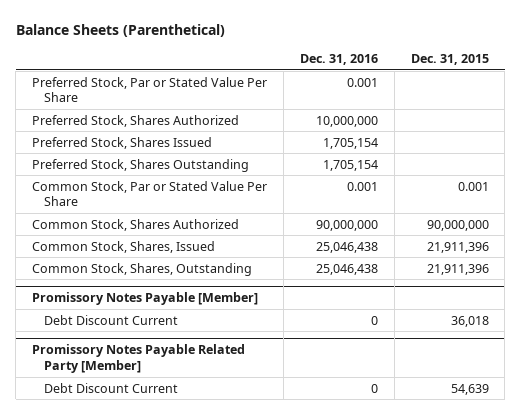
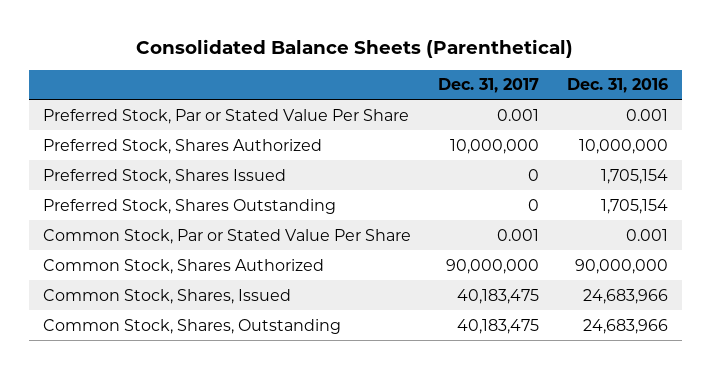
[15,23,225,37] Balance Sheets (Parenthetical) -> [136,38,574,58] Consolidated Balance Sheets (Parenthetical)
[410,53,489,65] Dec. 31, 2015 -> none
none -> [438,78,540,94] Dec. 31, 2017
[32,292,259,306] Promissory Notes Payable [Member] -> none
[44,314,179,325] Debt Discount Current -> none
[32,344,246,373] Promissory Notes Payable Related Party [Member] -> none
[44,382,179,393] Debt Discount Current -> none
[315,241,378,253] 25,046,438 -> [583,288,669,304] 24,683,966
[315,263,378,275] 25,046,438 -> [583,318,669,334] 24,683,966

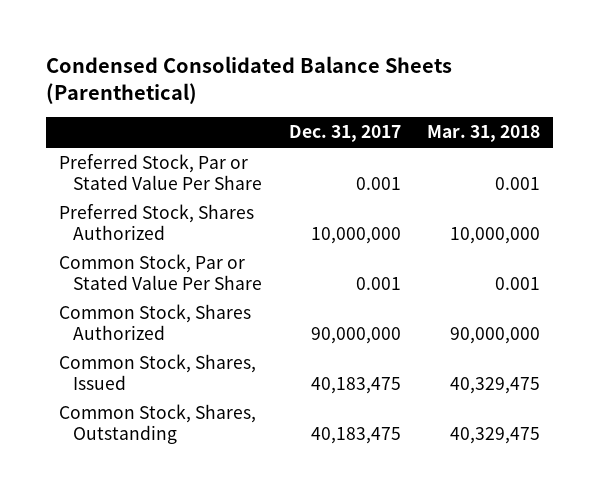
[136,38,574,58] Consolidated Balance Sheets (Parenthetical) -> [45,55,452,104] Condensed Consolidated Balance Sheets (Parenthetical)
[567,78,669,94] Dec. 31, 2016 -> none
none -> [427,125,541,143] Mar. 31, 2018
[42,168,286,184] Preferred Stock, Shares Issued -> none
[42,198,336,214] Preferred Stock, Shares Outstanding -> none

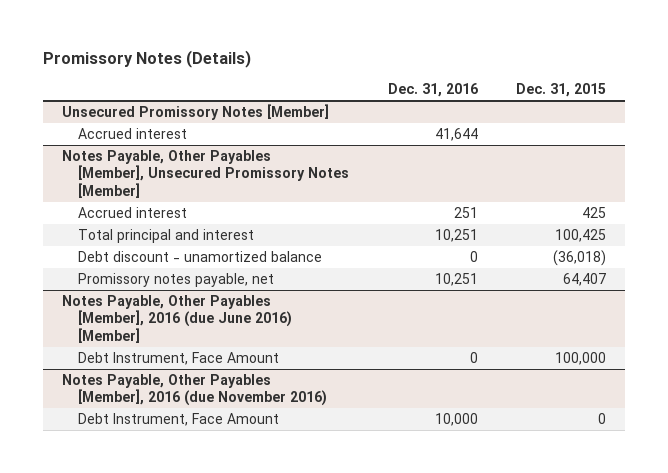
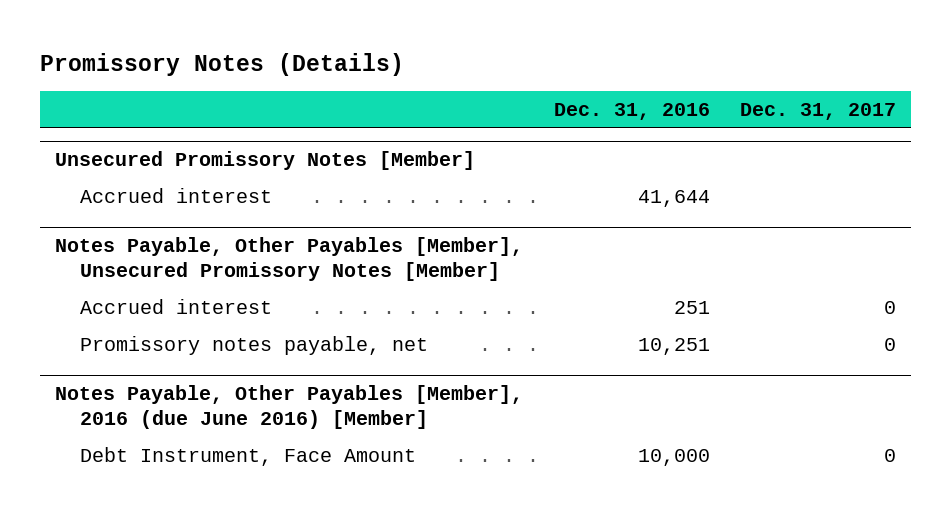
[516,83,607,98] Dec. 31, 2015 -> none
none -> [740,102,897,120] Dec. 31, 2017
[78,228,255,243] Total principal and interest -> none
[78,250,323,262] Debt discount - unamortized balance -> none
[78,351,280,365] Debt Instrument, Face Amount -> none
[62,373,328,407] Notes Payable, Other Payables [Member], 2016 (due November 2016) -> none

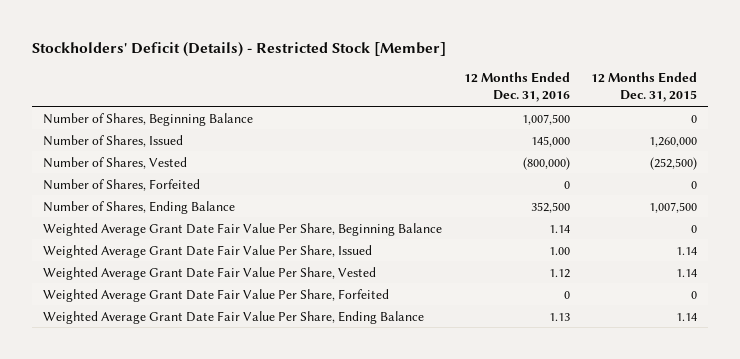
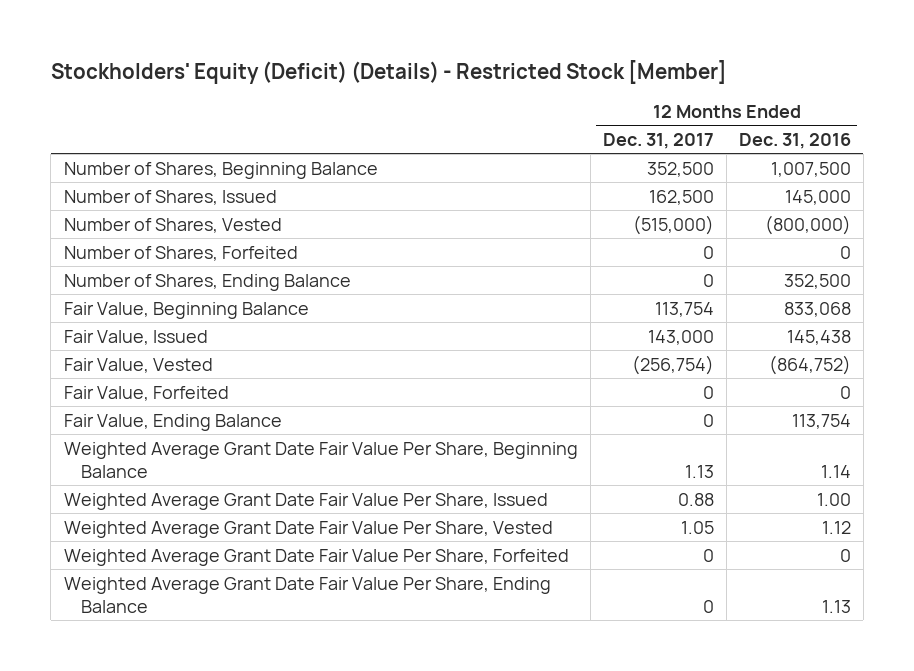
[32,42,447,58] Stockholders' Deficit (Details) - Restricted Stock [Member] -> [50,59,727,84] Stockholders' Equity (Deficit) (Details) - Restricted Stock [Member]
[590,72,697,103] 12 Months Ended Dec. 31, 2015 -> none
none -> [602,132,714,149] Dec. 31, 2017
none -> [63,301,309,319] Fair Value, Beginning Balance
none -> [63,329,208,345] Fair Value, Issued
none -> [63,357,213,373] Fair Value, Vested
none -> [63,385,229,401] Fair Value, Forfeited
none -> [63,413,282,431] Fair Value, Ending Balance

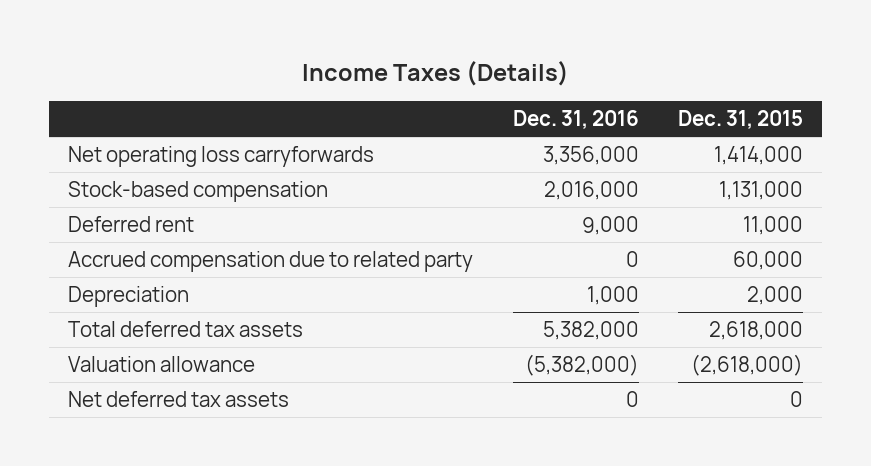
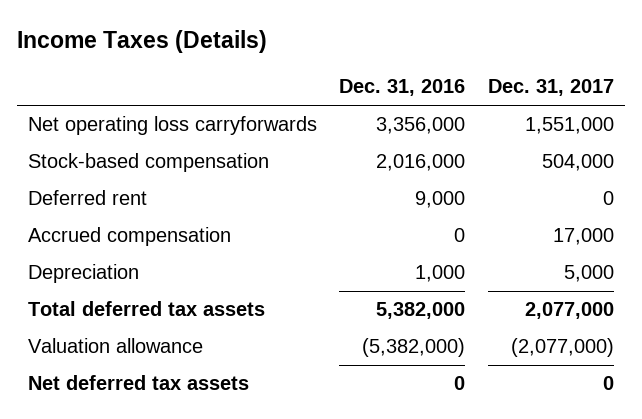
[677,110,803,130] Dec. 31, 2015 -> none
none -> [487,79,614,97] Dec. 31, 2017
[68,250,474,272] Accrued compensation due to related party -> [28,227,232,247] Accrued compensation

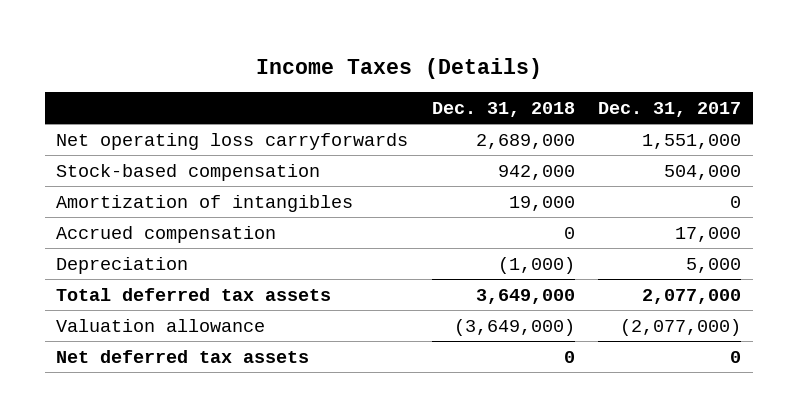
[339,79,466,97] Dec. 31, 2016 -> none
none -> [431,102,575,118] Dec. 31, 2018
[28,190,148,206] Deferred rent -> none
none -> [56,194,354,212] Amortization of intangibles

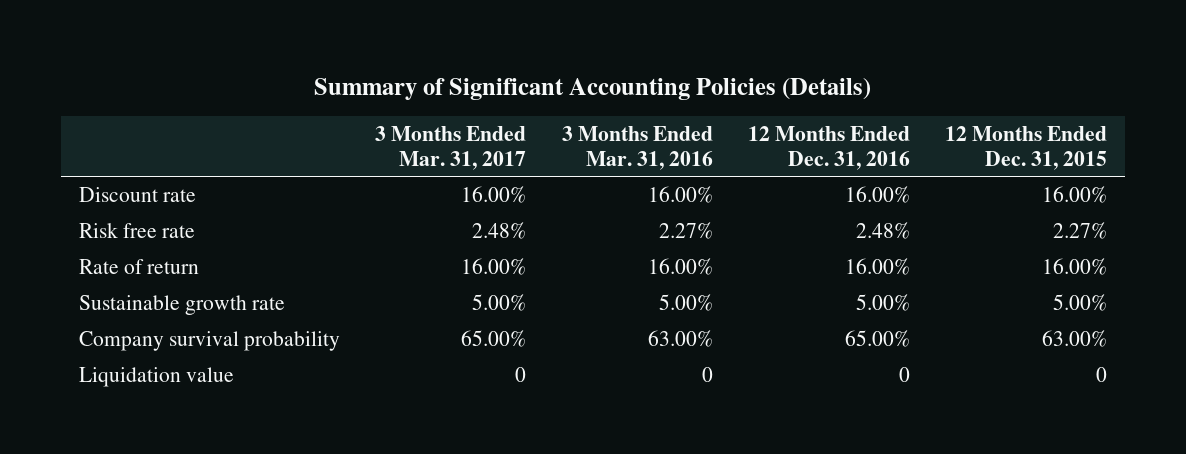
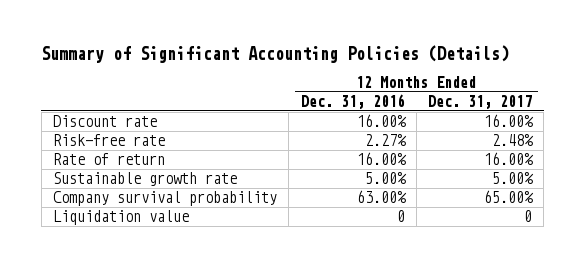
[375,125,527,170] 3 Months Ended Mar. 31, 2017 -> none
[561,125,713,170] 3 Months Ended Mar. 31, 2016 -> none
[944,125,1107,170] 12 Months Ended Dec. 31, 2015 -> none
none -> [428,94,533,109] Dec. 31, 2017
[79,222,196,238] Risk free rate -> [52,134,165,147] Risk-free rate
[855,221,910,239] 2.48% -> [364,134,407,147] 2.27%
[844,329,910,347] 65.00% -> [356,190,407,204] 63.00%

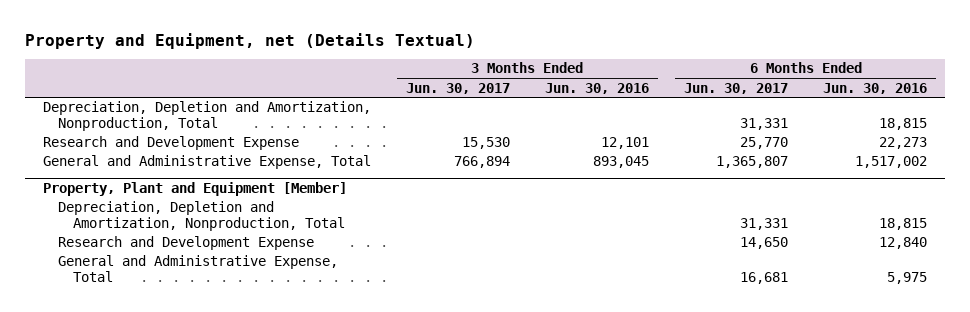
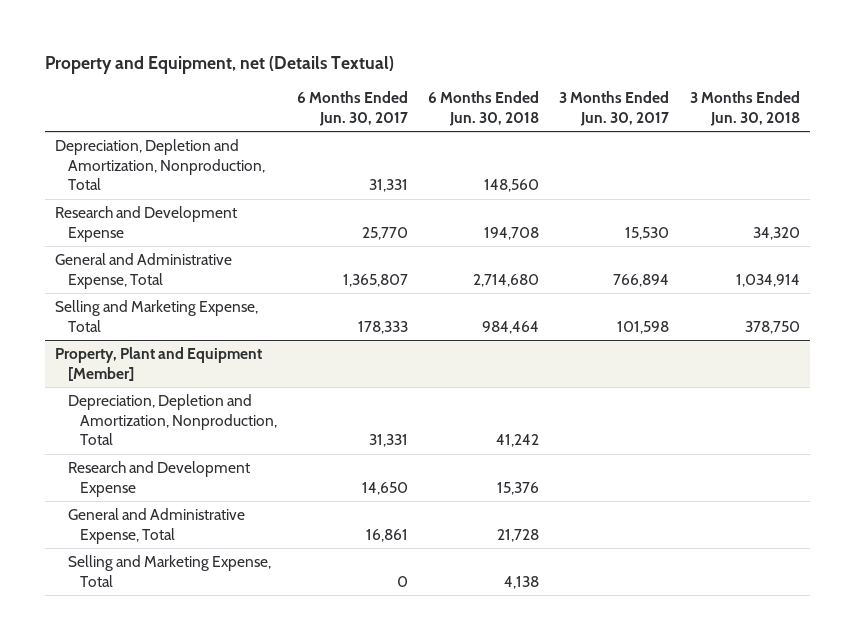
[544,82,649,94] Jun. 30, 2016 -> none
[823,82,928,94] Jun. 30, 2016 -> none
none -> [428,91,540,126] 6 Months Ended Jun. 30, 2018
none -> [689,91,800,126] 3 Months Ended Jun. 30, 2018
none -> [54,300,258,332] Selling and Marketing Expense, Total
[740,272,789,285] 16,681 -> [366,528,409,542] 16,861
none -> [67,555,271,587] Selling and Marketing Expense, Total

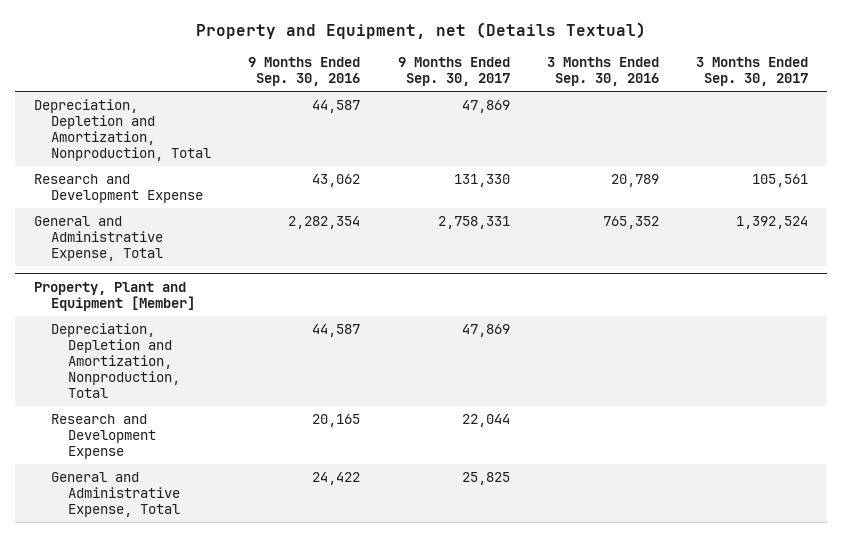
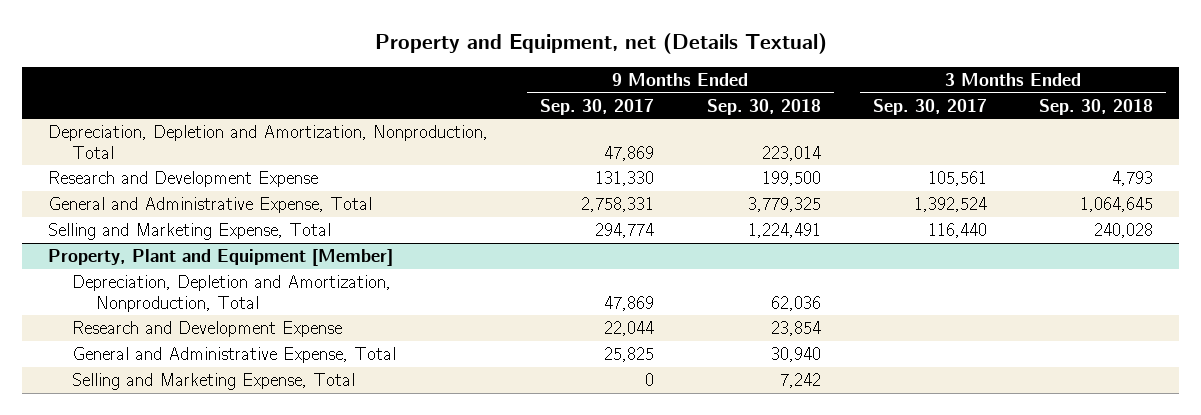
[248,57,361,87] 9 Months Ended Sep. 30, 2016 -> none
[546,57,659,87] 3 Months Ended Sep. 30, 2016 -> none
none -> [706,98,821,115] Sep. 30, 2018
none -> [1039,98,1154,115] Sep. 30, 2018
none -> [47,222,331,240] Selling and Marketing Expense, Total
none -> [71,372,355,390] Selling and Marketing Expense, Total

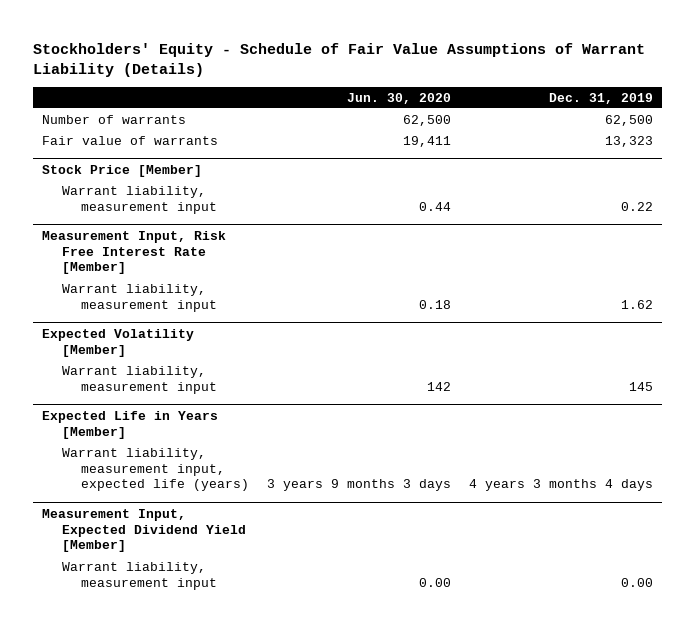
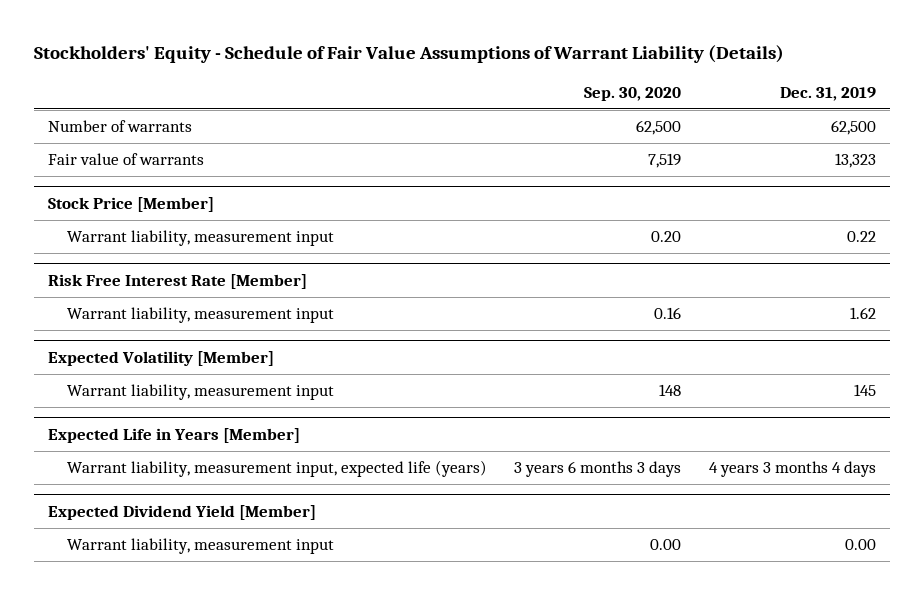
[346,92,451,104] Jun. 30, 2020 -> none
none -> [584,86,682,101] Sep. 30, 2020
[42,230,227,275] Measurement Input, Risk Free Interest Rate [Member] -> [47,273,307,289] Risk Free Interest Rate [Member]
[42,508,246,553] Measurement Input, Expected Dividend Yield [Member] -> [47,504,316,520] Expected Dividend Yield [Member]

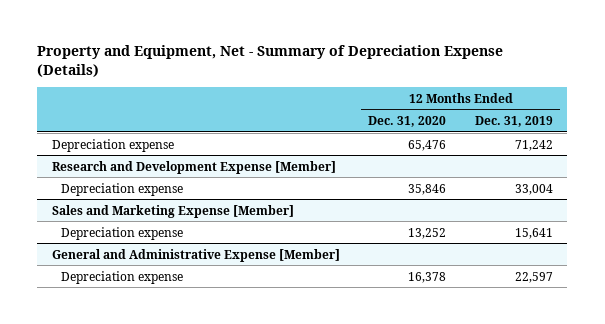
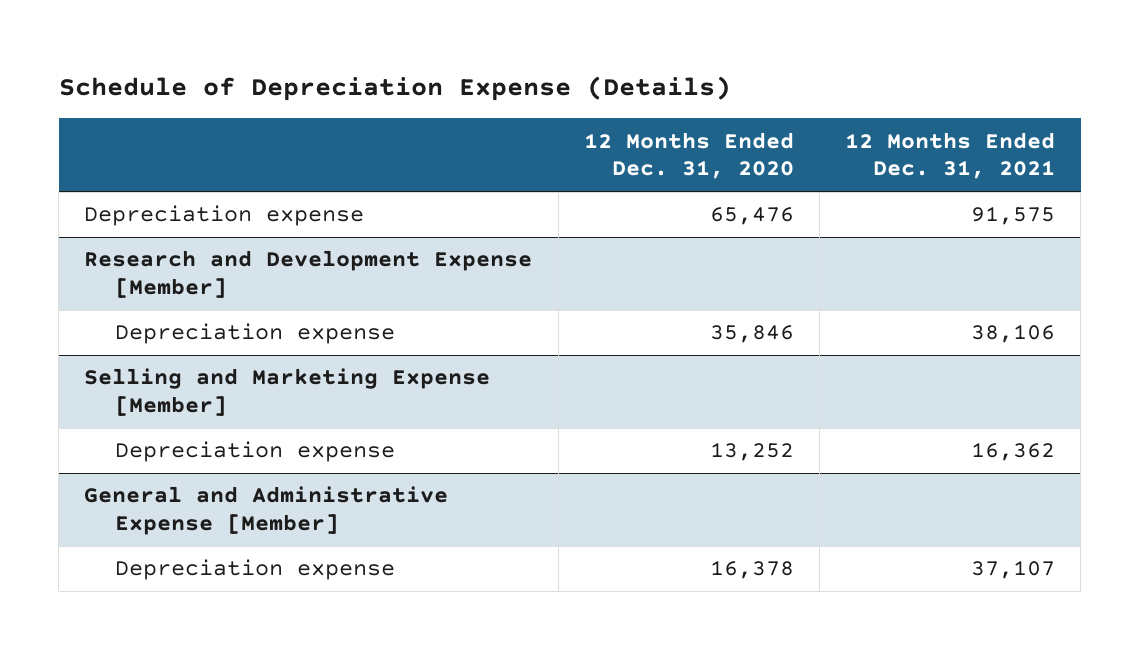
[37,45,504,77] Property and Equipment, Net - Summary of Depreciation Expense (Details) -> [58,76,731,102] Schedule of Depreciation Expense (Details)
[475,115,554,127] Dec. 31, 2019 -> none
none -> [845,131,1056,180] 12 Months Ended Dec. 31, 2021
[51,204,294,218] Sales and Marketing Expense [Member] -> [84,368,491,417] Selling and Marketing Expense [Member]

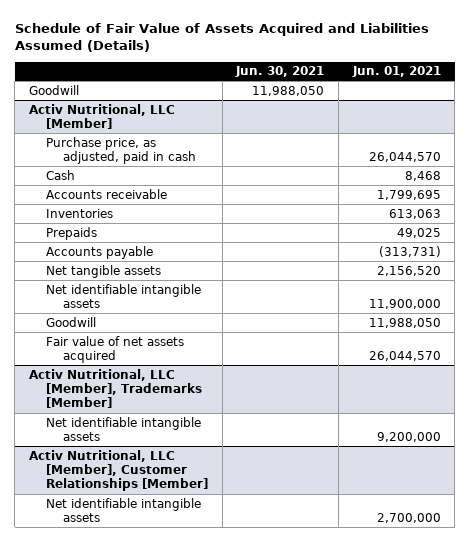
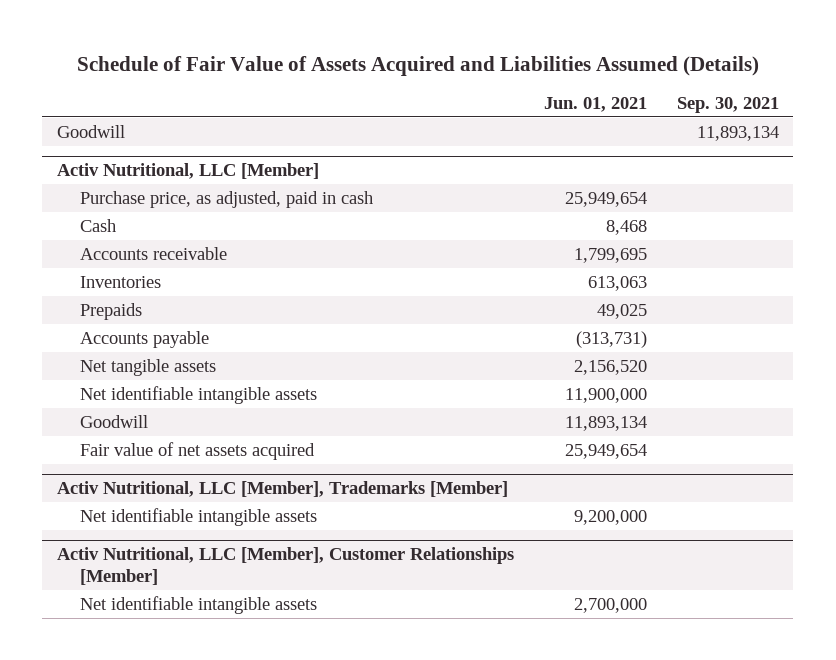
[235,66,325,78] Jun. 30, 2021 -> none
none -> [676,96,779,113] Sep. 30, 2021
[368,151,441,162] 26,044,570 -> [564,191,647,207] 25,949,654
[368,317,441,328] 11,988,050 -> [564,415,647,431] 11,893,134
[368,350,441,361] 26,044,570 -> [564,443,647,459] 25,949,654

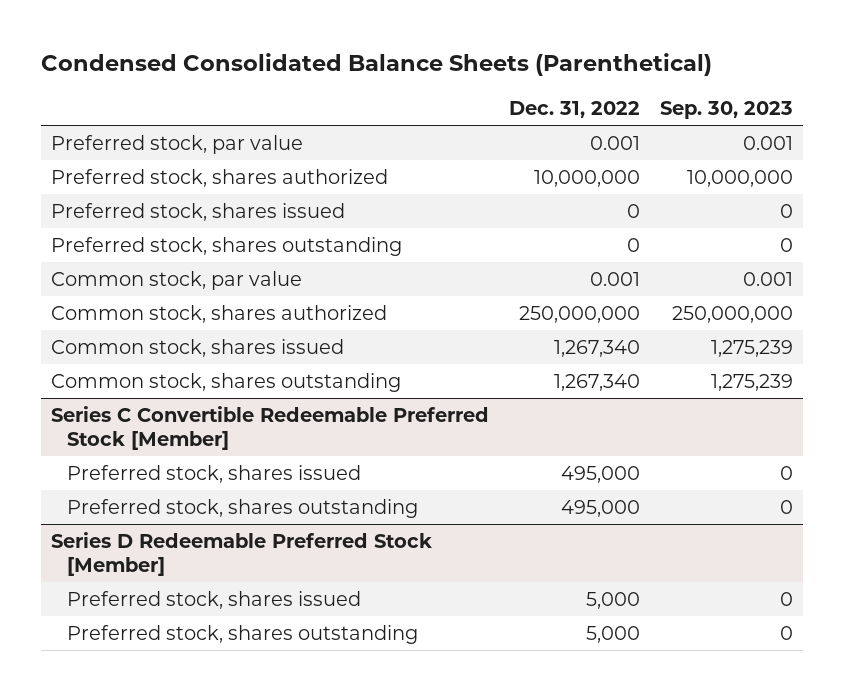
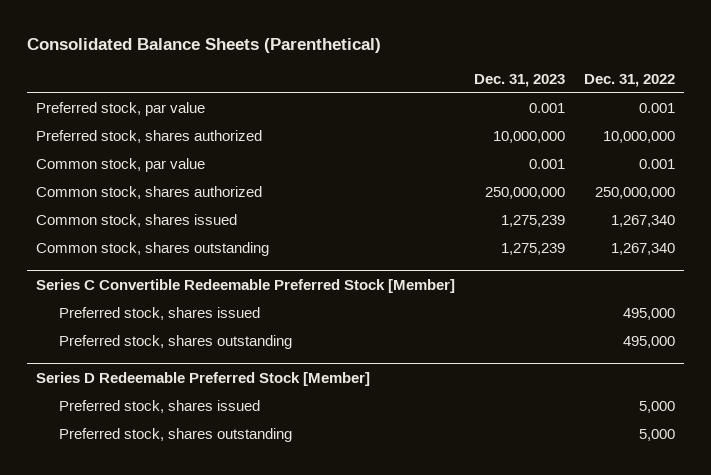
[41,53,713,77] Condensed Consolidated Balance Sheets (Parenthetical) -> [27,37,382,53] Consolidated Balance Sheets (Parenthetical)
[660,100,794,119] Sep. 30, 2023 -> none
none -> [474,73,566,87] Dec. 31, 2023
[51,202,346,221] Preferred stock, shares issued -> none
[51,236,403,256] Preferred stock, shares outstanding -> none

